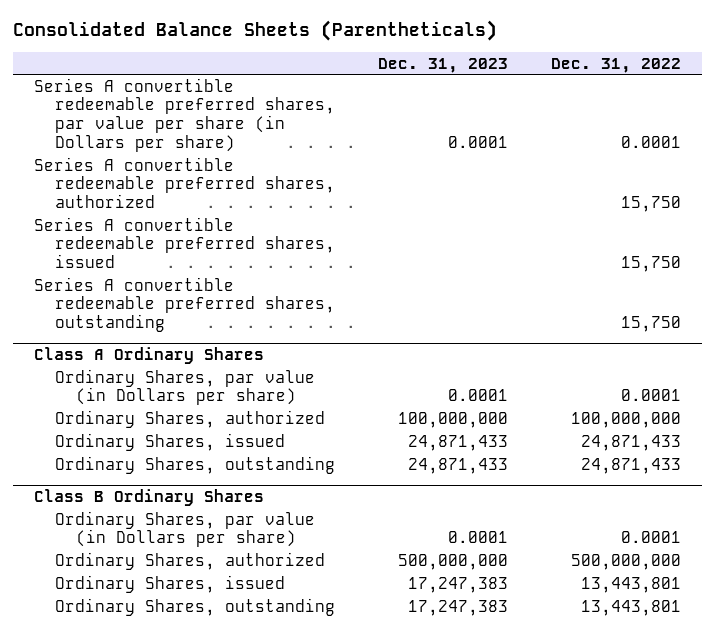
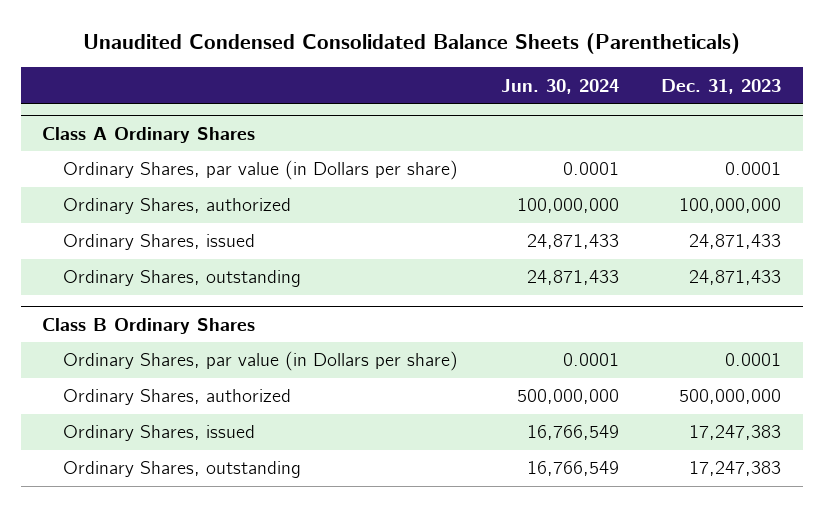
[12,20,497,42] Consolidated Balance Sheets (Parentheticals) -> [82,32,740,54] Unaudited Condensed Consolidated Balance Sheets (Parentheticals)
[550,57,681,73] Dec. 31, 2022 -> none
none -> [500,78,619,94] Jun. 30, 2024
[33,77,336,152] Series A convertible redeemable preferred shares, par value per share (in Dollars per share) -> none
[33,156,336,208] Series A convertible redeemable preferred shares, authorized -> none
[33,216,336,268] Series A convertible redeemable preferred shares, issued -> none
[33,276,336,332] Series A convertible redeemable preferred shares, outstanding -> none

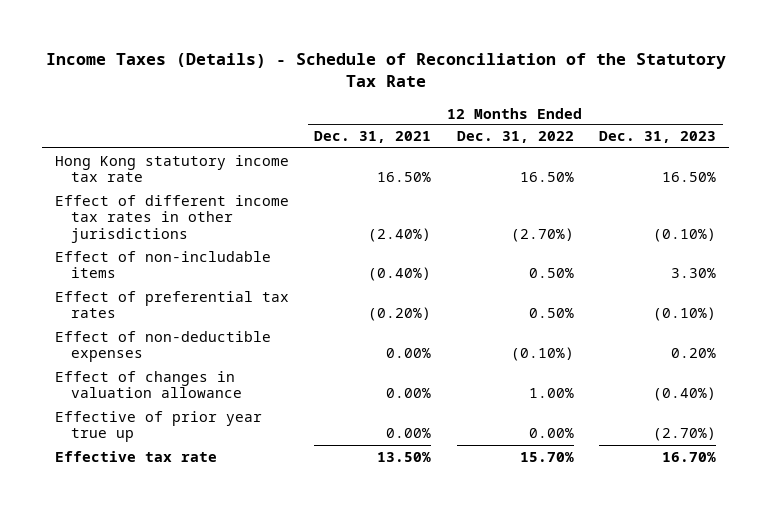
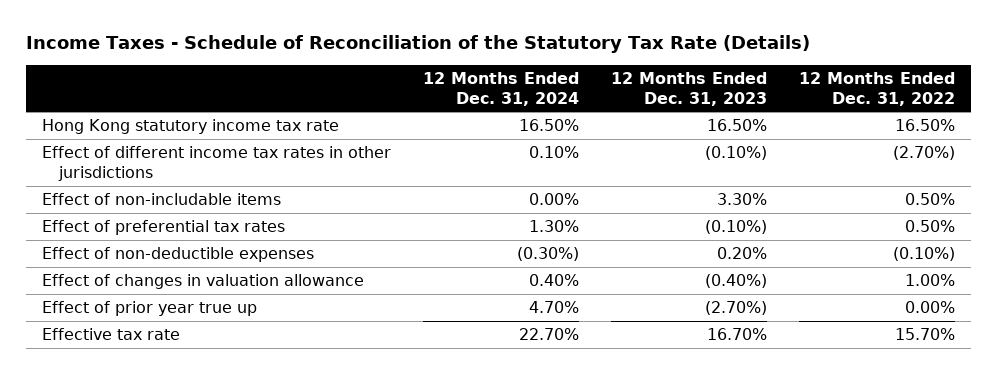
[45,52,726,88] Income Taxes (Details) - Schedule of Reconciliation of the Statutory Tax Rate -> [25,35,810,54] Income Taxes - Schedule of Reconciliation of the Statutory Tax Rate (Details)
[314,131,432,144] Dec. 31, 2021 -> none
none -> [422,71,579,106] 12 Months Ended Dec. 31, 2024
[54,410,262,443] Effective of prior year true up -> [41,301,257,317] Effect of prior year true up

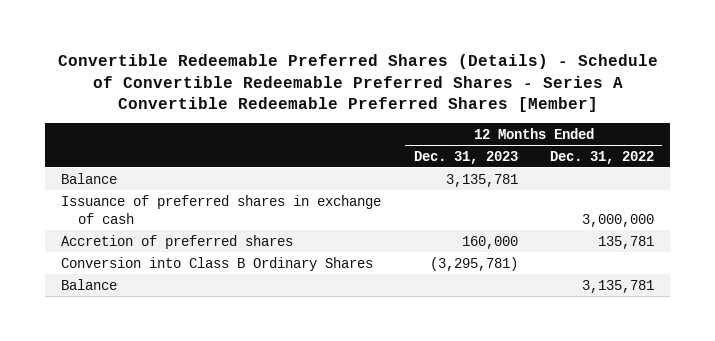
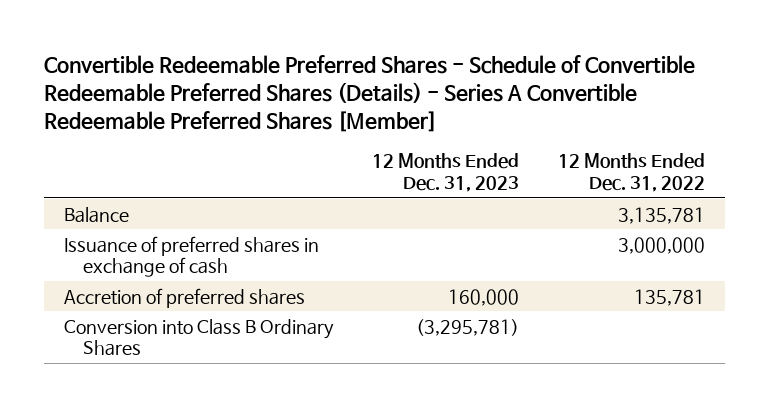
[57,54,658,113] Convertible Redeemable Preferred Shares (Details) - Schedule of Convertible Redeemable Preferred Shares - Series A Convertible Redeemable Preferred Shares [Member] -> [44,54,696,132] Convertible Redeemable Preferred Shares - Schedule of Convertible Redeemable Preferred Shares (Details) - Series A Convertible Redeemable Preferred Shares [Member]
[60,172,117,184] Balance -> none
[60,278,117,290] Balance -> [63,206,129,223] Balance

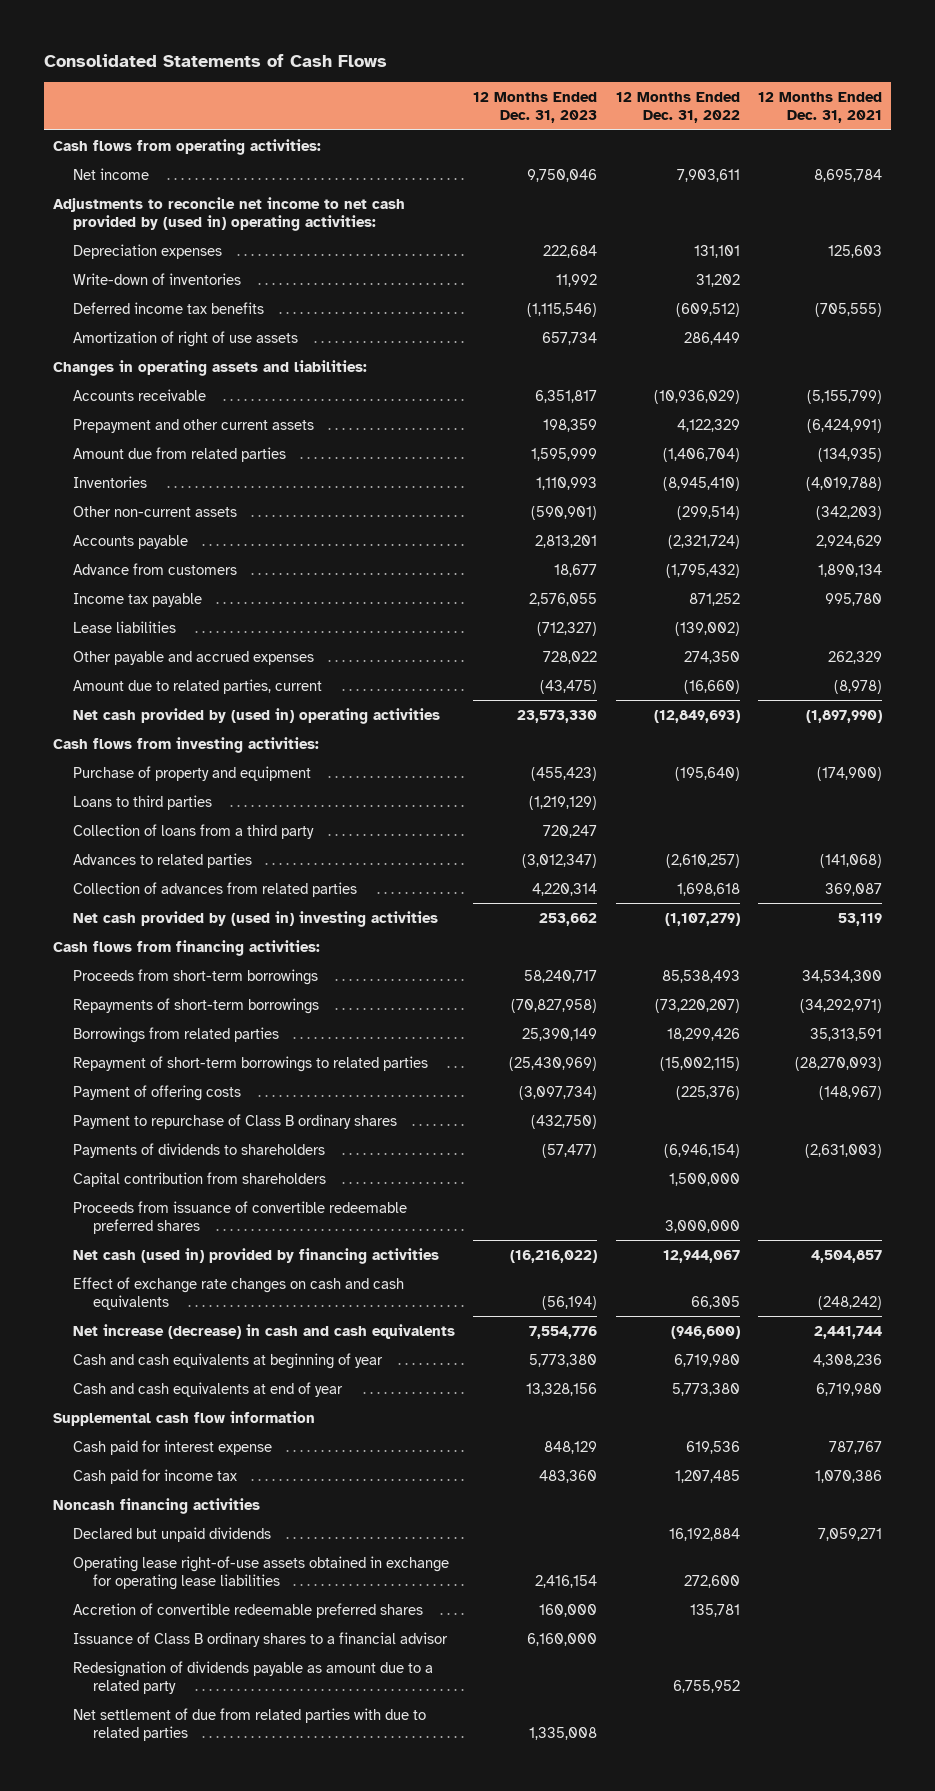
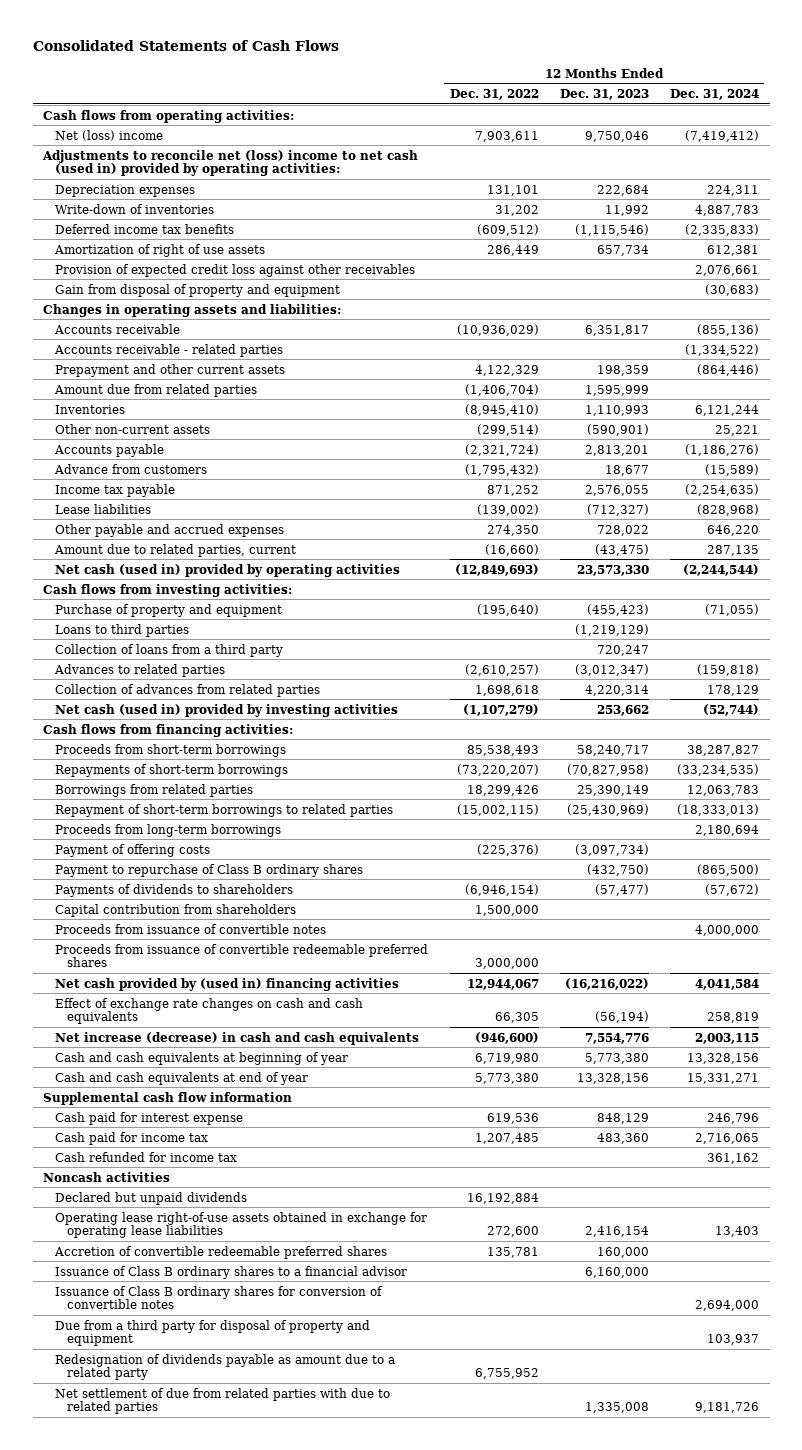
[757,92,882,124] 12 Months Ended Dec. 31, 2021 -> none
none -> [670,89,760,101] Dec. 31, 2024
[72,167,149,180] Net income -> [55,129,164,141] Net (loss) income
[53,196,406,232] Adjustments to reconcile net income to net cash provided by (used in) operating activities: -> [42,149,419,177] Adjustments to reconcile net (loss) income to net cash (used in) provided by operating activities:
none -> [55,263,416,277] Provision of expected credit loss against other receivables
none -> [55,283,341,297] Gain from disposal of property and equipment
none -> [54,343,284,357] Accounts receivable - related parties
[72,707,440,724] Net cash provided by (used in) operating activities -> [55,563,401,577] Net cash (used in) provided by operating activities
[72,910,438,927] Net cash provided by (used in) investing activities -> [55,703,399,717] Net cash (used in) provided by investing activities
none -> [55,823,282,837] Proceeds from long-term borrowings
none -> [55,923,327,934] Proceeds from issuance of convertible notes
[72,1247,439,1264] Net cash (used in) provided by financing activities -> [55,977,400,991] Net cash provided by (used in) financing activities
none -> [55,1151,238,1162] Cash refunded for income tax
[53,1497,261,1514] Noncash financing activities -> [43,1171,171,1182] Noncash activities
none -> [55,1285,384,1310] Issuance of Class B ordinary shares for conversion of convertible notes
none -> [55,1319,371,1347] Due from a third party for disposal of property and equipment

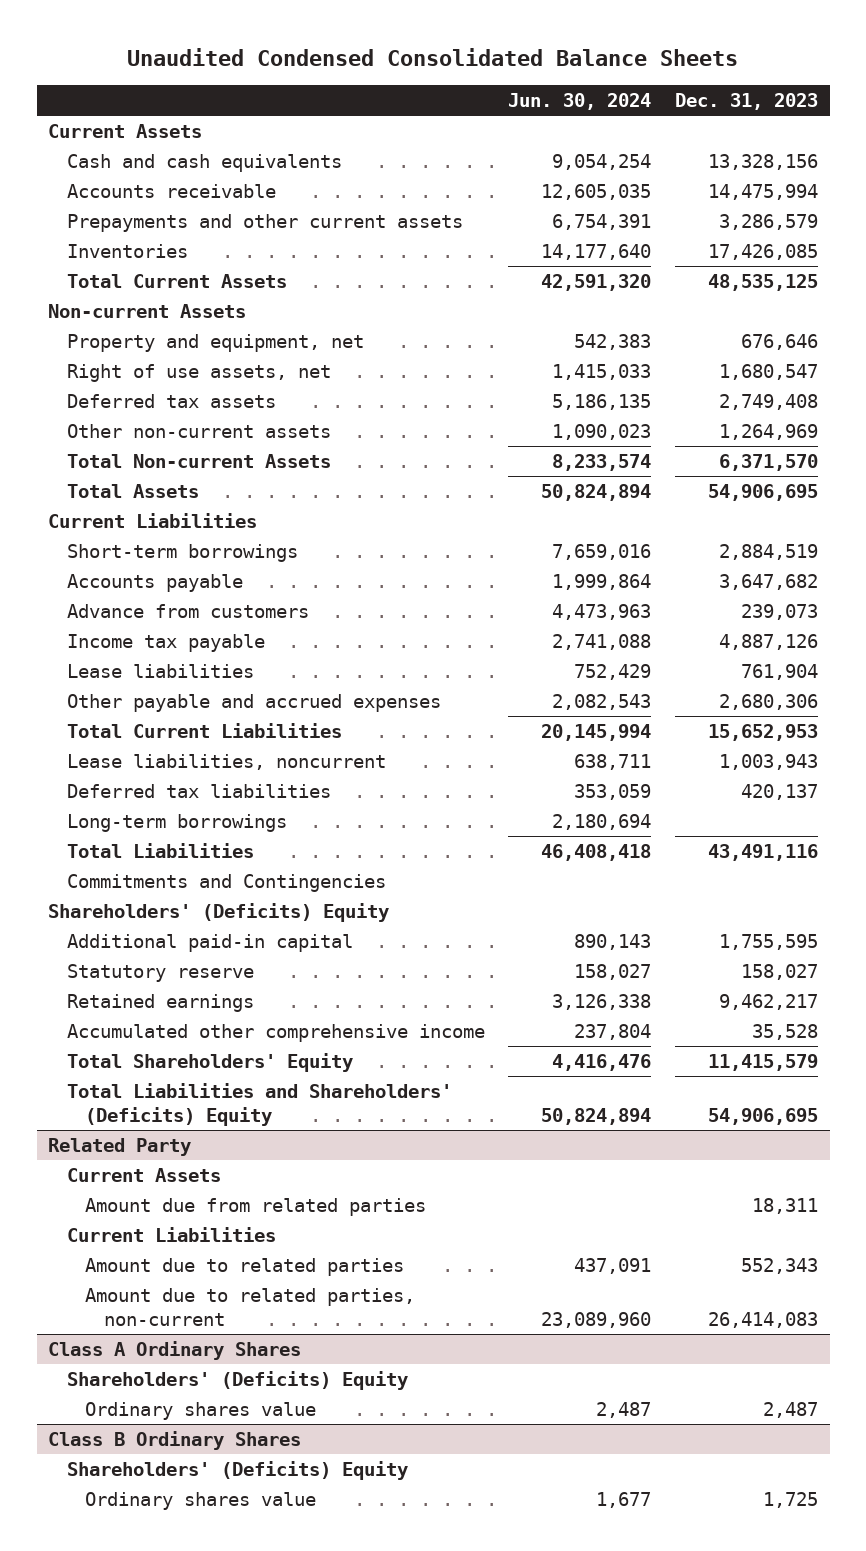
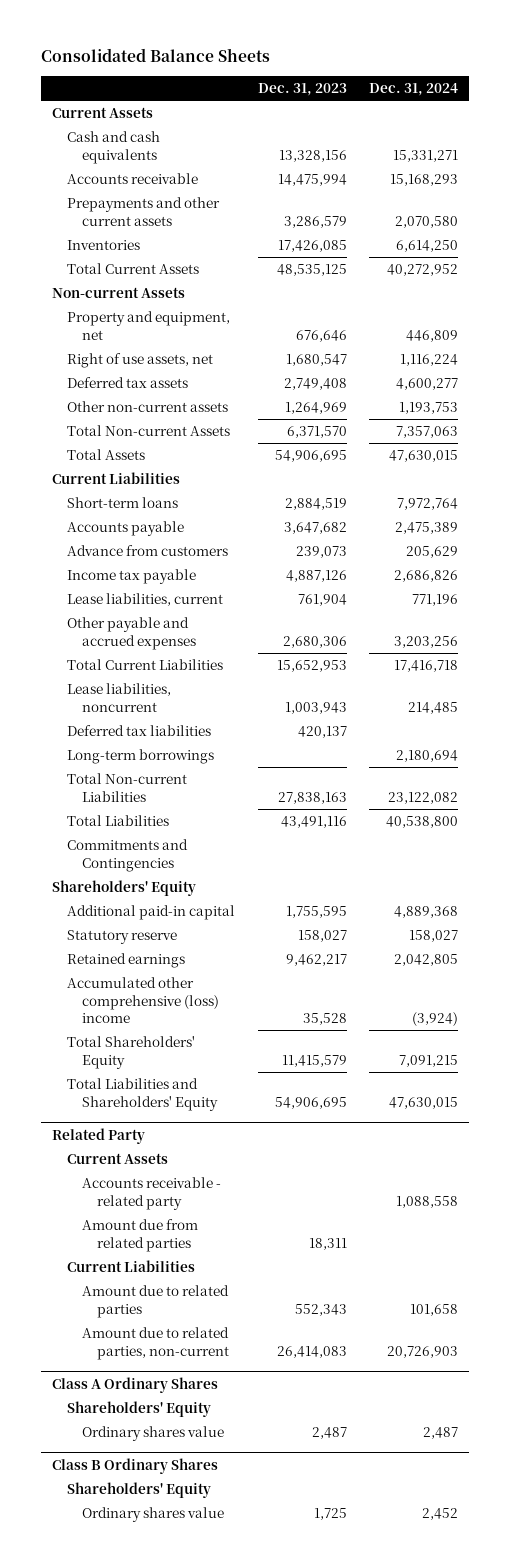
[127,48,739,67] Unaudited Condensed Consolidated Balance Sheets -> [41,48,271,63] Consolidated Balance Sheets
[508,93,652,111] Jun. 30, 2024 -> none
none -> [369,83,459,97] Dec. 31, 2024
[66,543,298,562] Short-term borrowings -> [67,497,179,509] Short-term loans
[66,663,254,678] Lease liabilities -> [67,593,224,607] Lease liabilities, current
none -> [67,773,188,802] Total Non-current Liabilities
[48,902,390,922] Shareholders' (Deficits) Equity -> [52,880,197,897] Shareholders' Equity
[66,1023,485,1042] Accumulated other comprehensive income -> [67,977,219,1024] Accumulated other comprehensive (loss) income
[66,1082,452,1127] Total Liabilities and Shareholders' (Deficits) Equity -> [67,1078,218,1111] Total Liabilities and Shareholders' Equity
none -> [81,1177,221,1210] Accounts receivable - related party
[66,1370,408,1390] Shareholders' (Deficits) Equity -> [67,1401,212,1418] Shareholders' Equity
[66,1460,408,1480] Shareholders' (Deficits) Equity -> [67,1482,212,1499] Shareholders' Equity

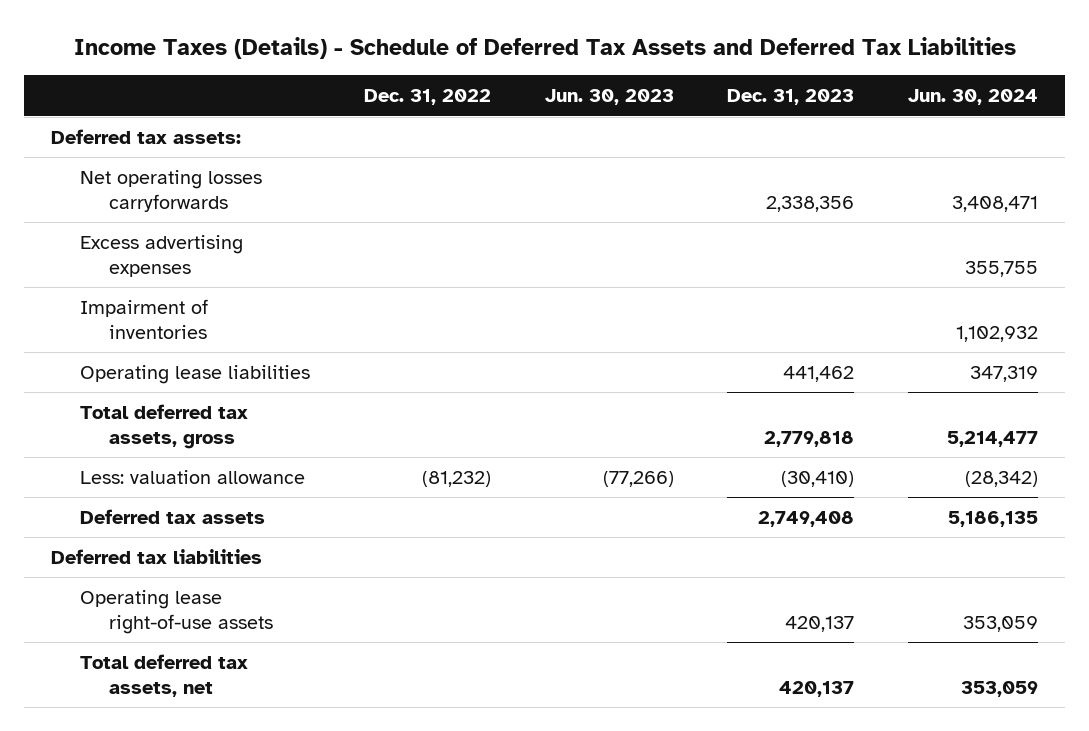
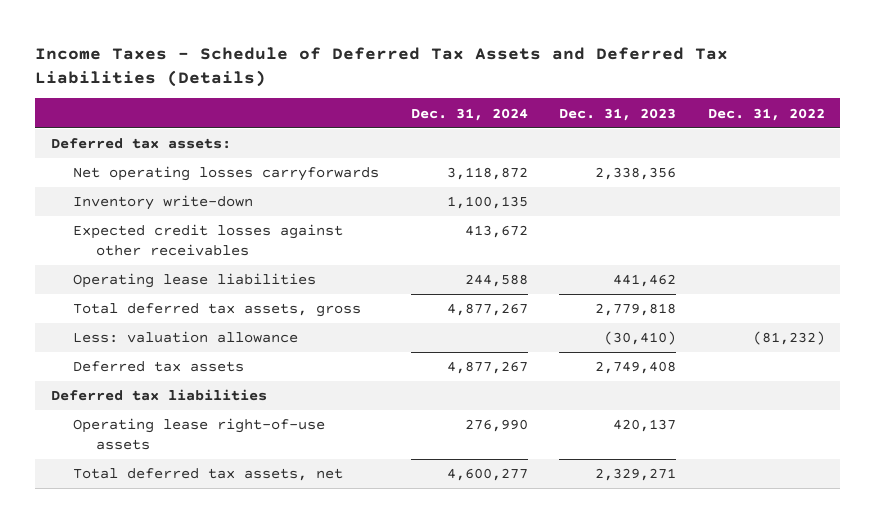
[73,37,1016,60] Income Taxes (Details) - Schedule of Deferred Tax Assets and Deferred Tax Liabilities -> [34,46,728,87] Income Taxes - Schedule of Deferred Tax Assets and Deferred Tax Liabilities (Details)
[544,89,674,106] Jun. 30, 2023 -> none
[908,89,1039,106] Jun. 30, 2024 -> none
none -> [410,107,528,121] Dec. 31, 2024
[79,235,243,277] Excess advertising expenses -> none
[79,299,208,339] Impairment of inventories -> [73,195,254,211] Inventory write-down
none -> [73,224,344,257] Expected credit losses against other receivables
[779,680,855,697] 420,137 -> [595,468,677,482] 2,329,271

